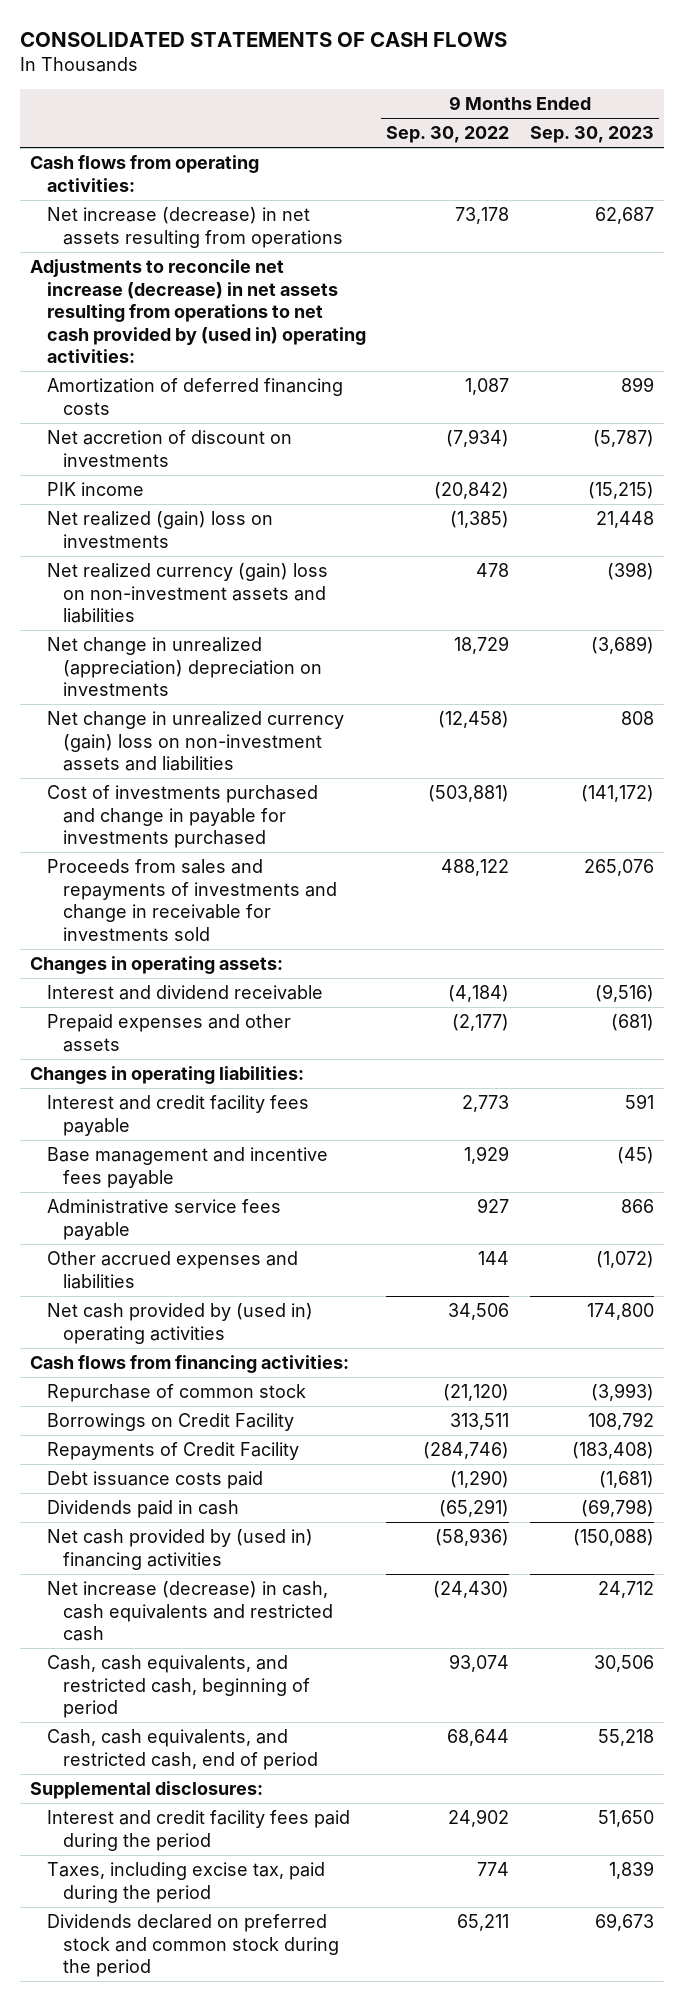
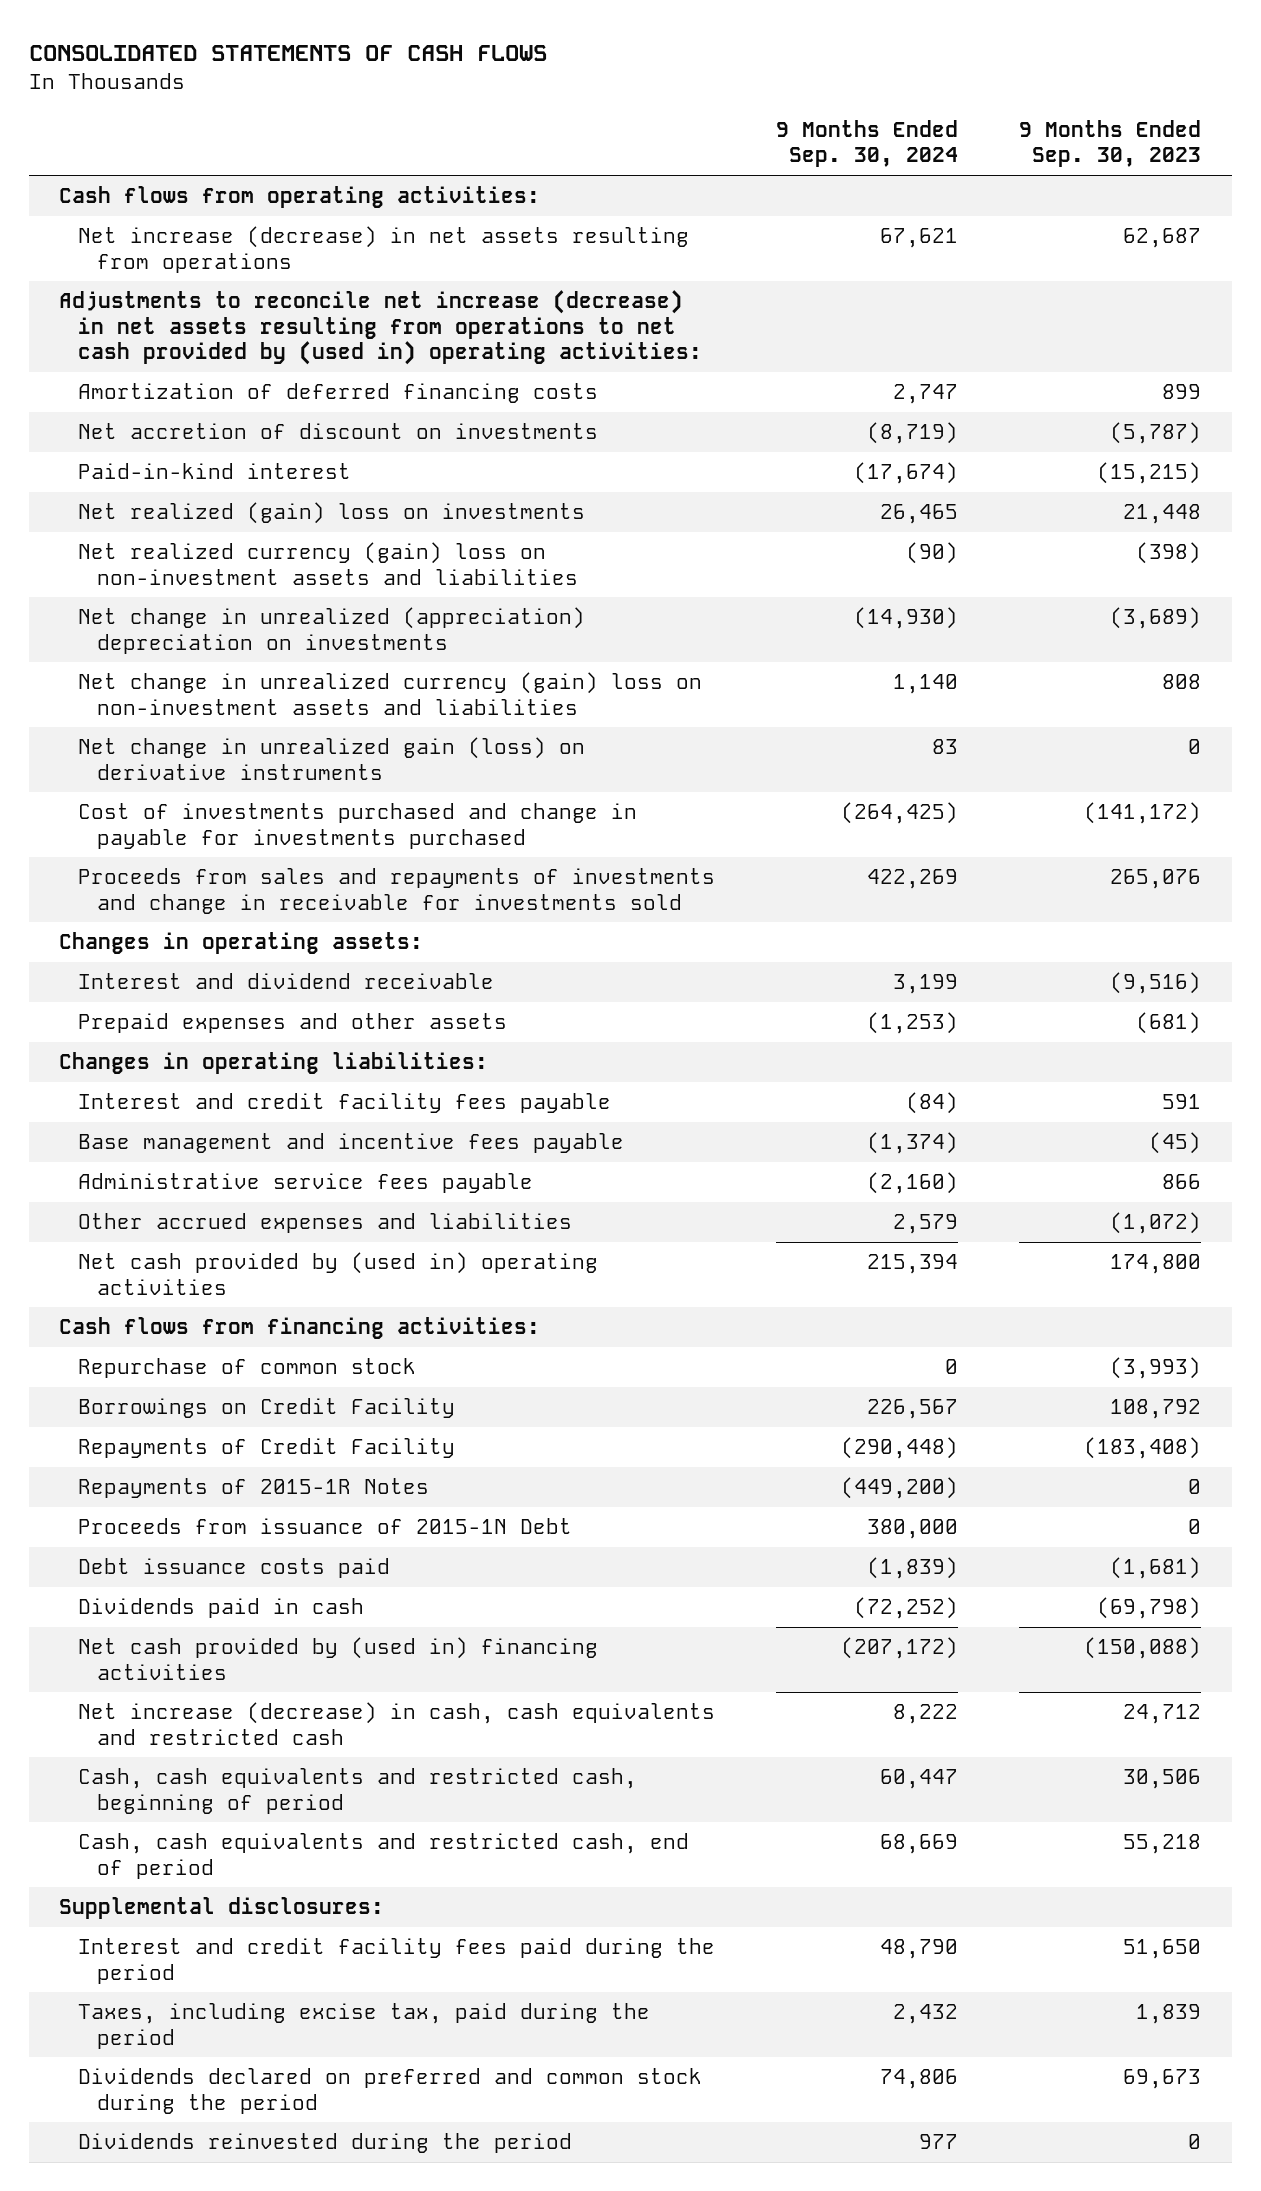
[386,126,510,144] Sep. 30, 2022 -> none
none -> [776,119,959,168] 9 Months Ended Sep. 30, 2024
[46,482,144,497] PIK income -> [78,463,352,480] Paid-in-kind interest
none -> [78,737,586,780] Net change in unrealized gain (loss) on derivative instruments
none -> [78,1478,430,1499] Repayments of 2015-1R Notes
none -> [78,1518,573,1535] Proceeds from issuance of 2015-1N Debt
[46,1655,311,1719] Cash, cash equivalents, and restricted cash, beginning of period -> [78,1768,638,1814] Cash, cash equivalents and restricted cash, beginning of period
[46,1729,319,1770] Cash, cash equivalents, and restricted cash, end of period -> [78,1833,690,1879] Cash, cash equivalents and restricted cash, end of period
[46,1914,340,1978] Dividends declared on preferred stock and common stock during the period -> [78,2068,703,2114] Dividends declared on preferred and common stock during the period
none -> [78,2133,573,2154] Dividends reinvested during the period

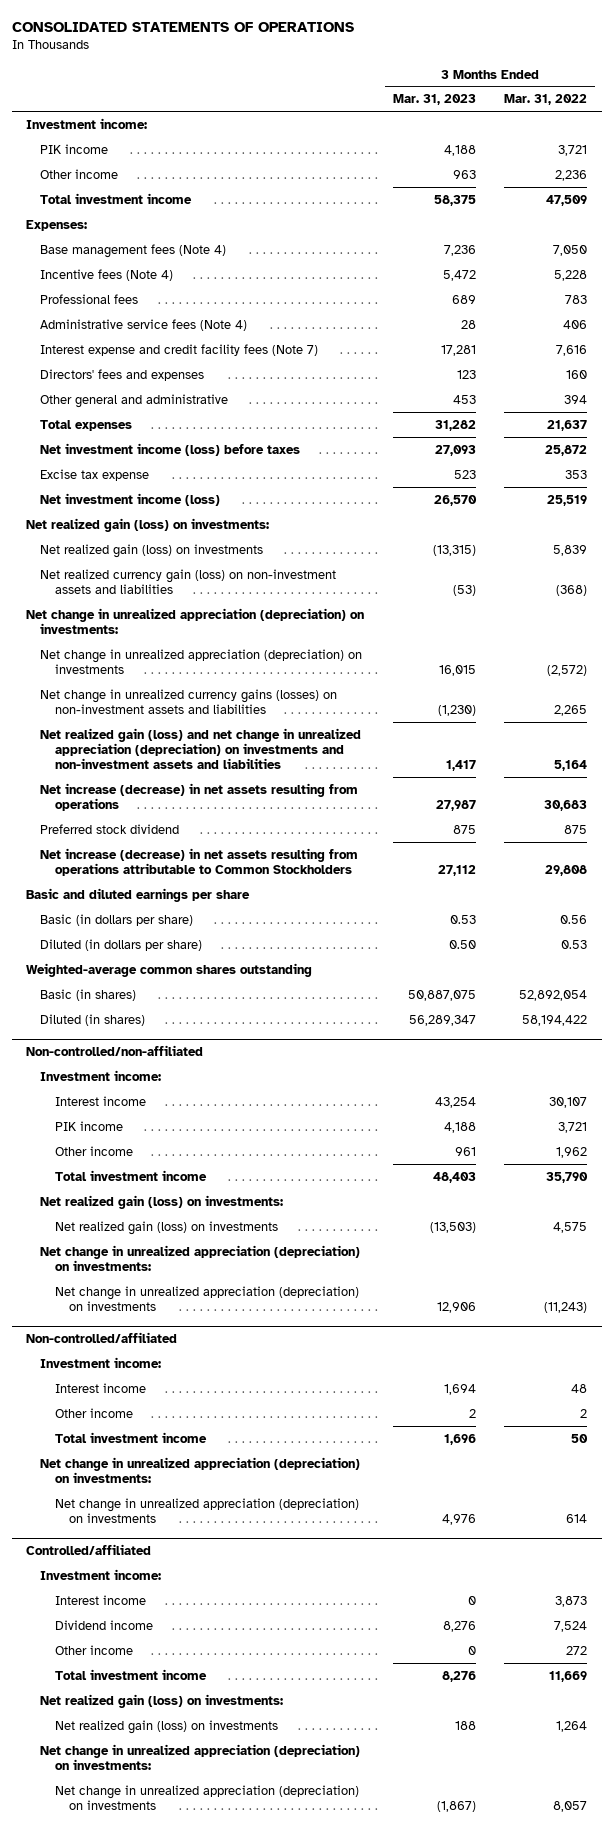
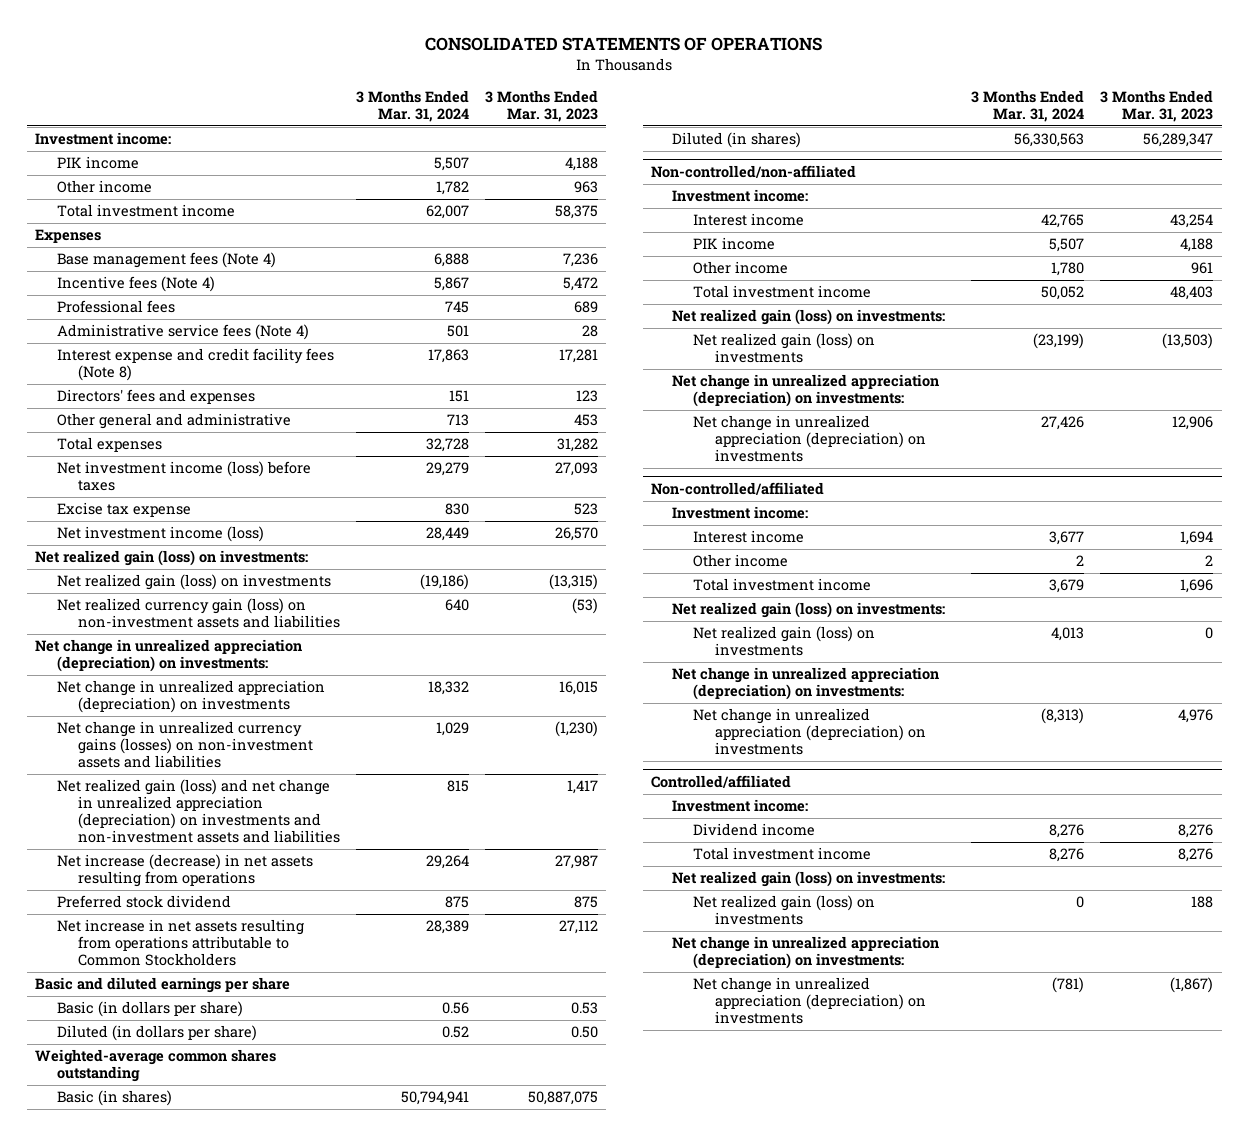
[504,94,588,106] Mar. 31, 2022 -> none
none -> [356,89,470,122] 3 Months Ended Mar. 31, 2024
[25,219,87,231] Expenses: -> [35,229,102,244] Expenses
[40,343,319,356] Interest expense and credit facility fees (Note 7) -> [56,348,334,382] Interest expense and credit facility fees (Note 8)
[40,847,359,876] Net increase (decrease) in net assets resulting from operations attributable to Common Stockholders -> [56,919,304,967] Net increase in net assets resulting from operations attributable to Common Stockholders
none -> [672,602,946,619] Net realized gain (loss) on investments:
none -> [693,626,876,657] Net realized gain (loss) on investments
[54,1594,146,1605] Interest income -> none
[54,1644,133,1655] Other income -> none

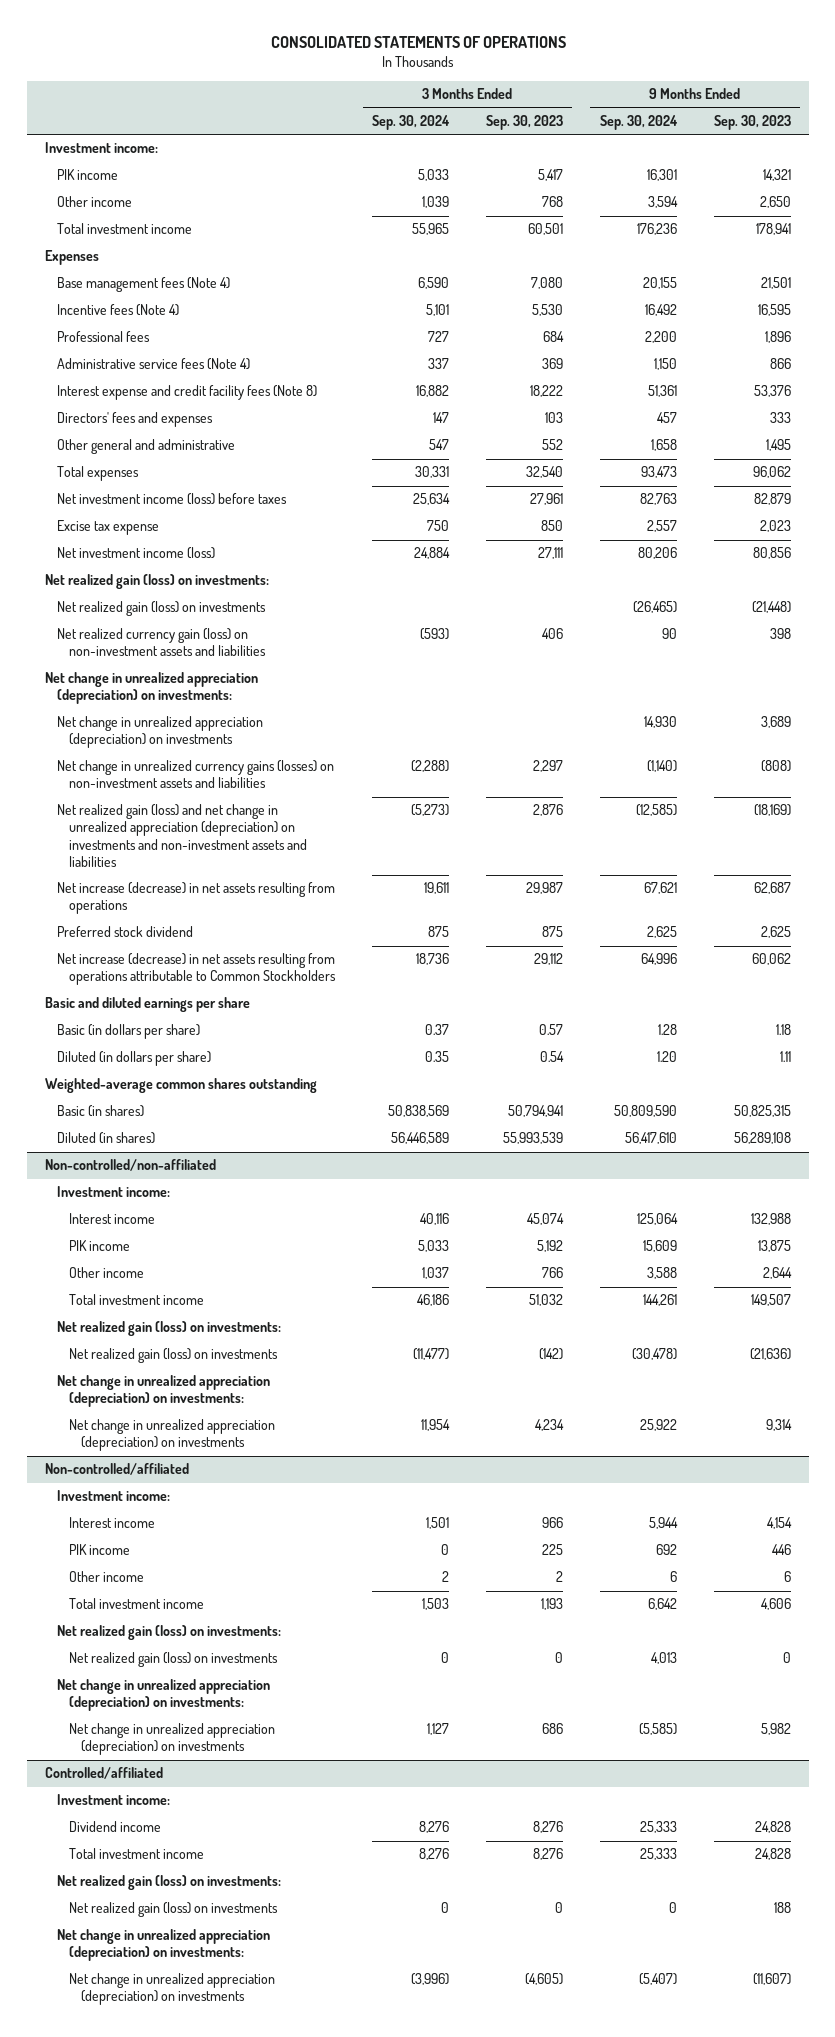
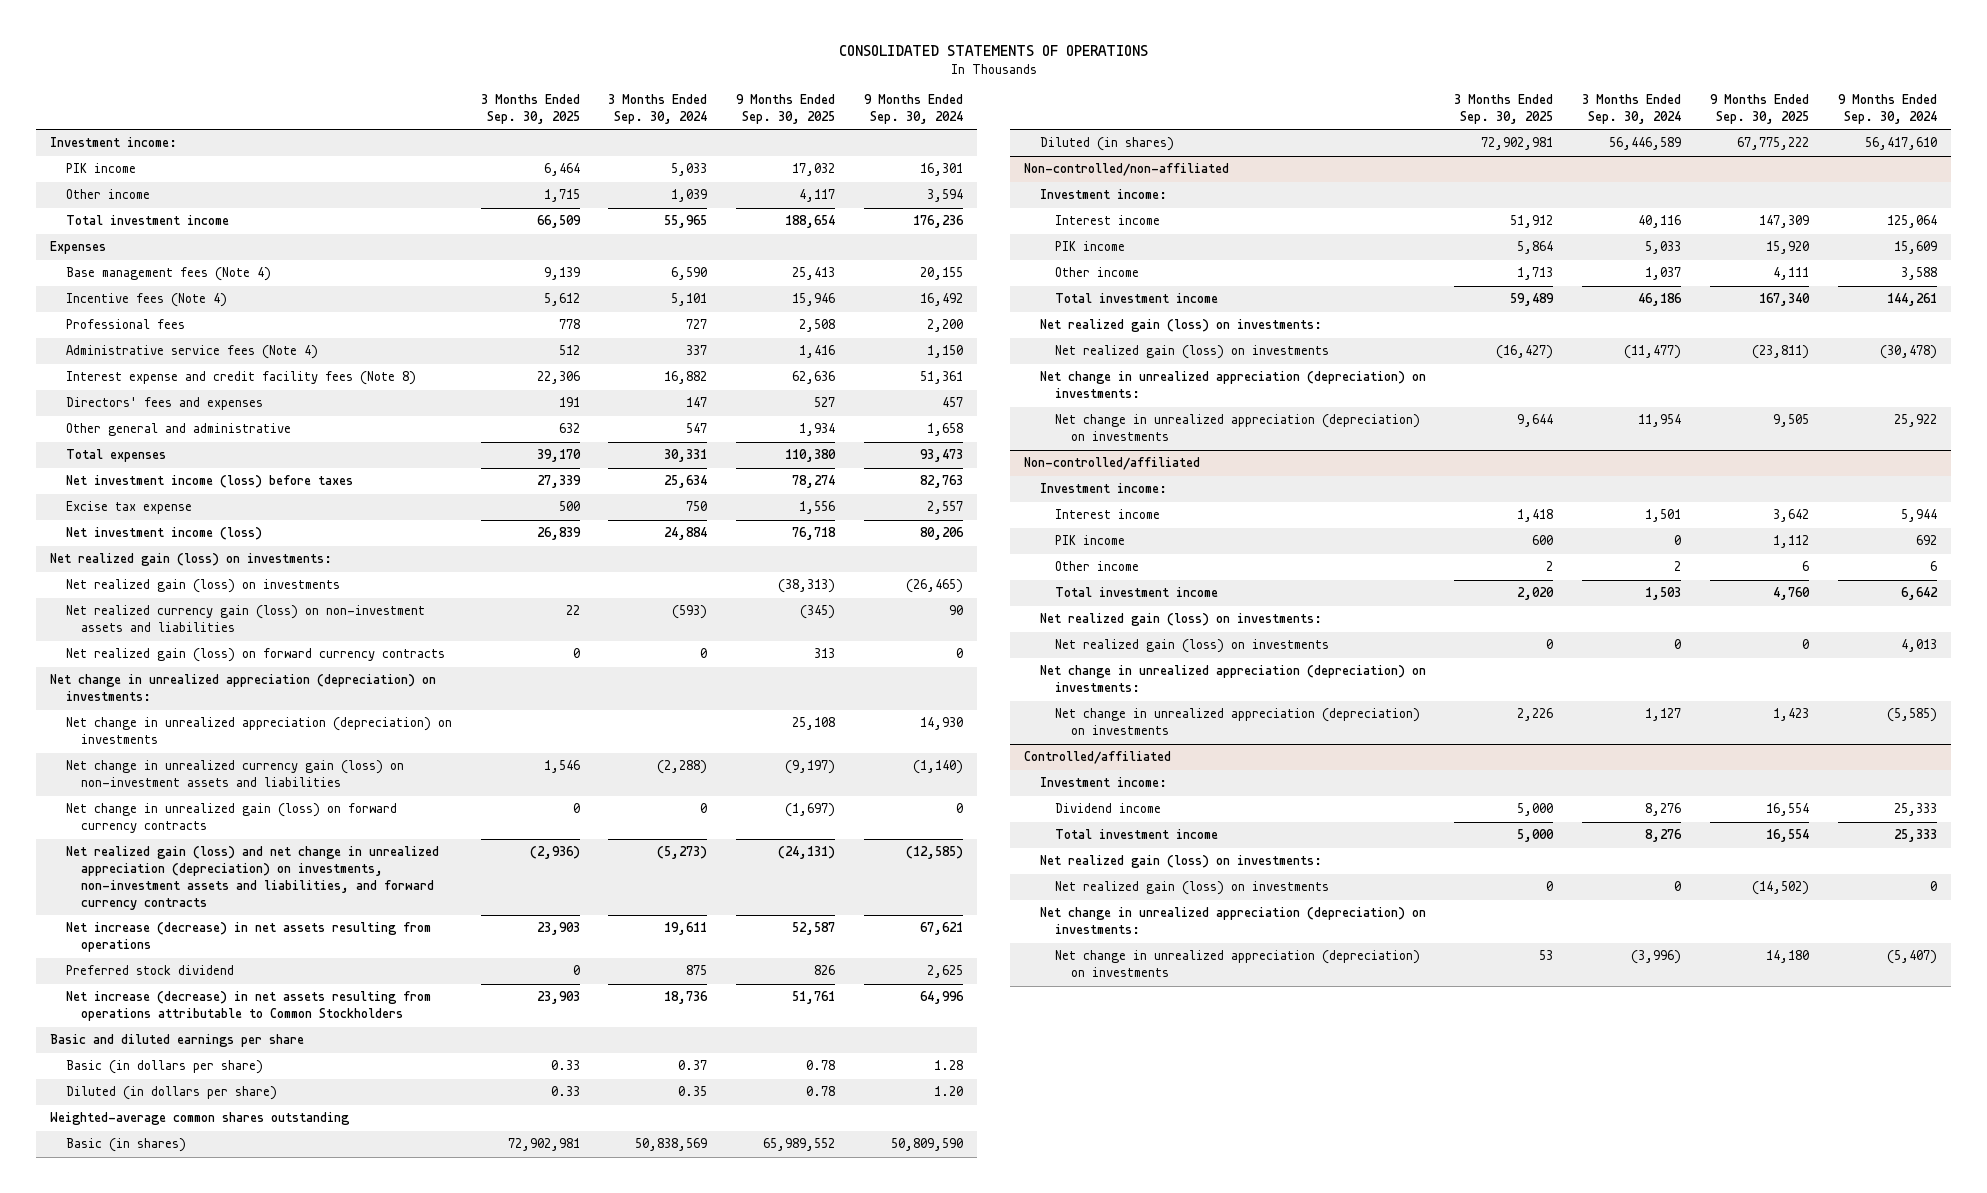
[485,114,563,130] Sep. 30, 2023 -> none
[713,114,791,130] Sep. 30, 2023 -> none
none -> [480,94,580,124] 3 Months Ended Sep. 30, 2025
none -> [736,94,836,124] 9 Months Ended Sep. 30, 2025
none -> [65,648,445,663] Net realized gain (loss) on forward currency contracts
[57,760,335,789] Net change in unrealized currency gains (losses) on non-investment assets and liabilities -> [65,760,404,788] Net change in unrealized currency gain (loss) on non-investment assets and liabilities
none -> [65,803,397,834] Net change in unrealized gain (loss) on forward currency contracts
[57,804,308,867] Net realized gain (loss) and net change in unrealized appreciation (depreciation) on investments and non-investment assets and liabilities -> [65,846,439,910] Net realized gain (loss) and net change in unrealized appreciation (depreciation) on investments, non-investment assets and liabilities, and forward currency contracts

